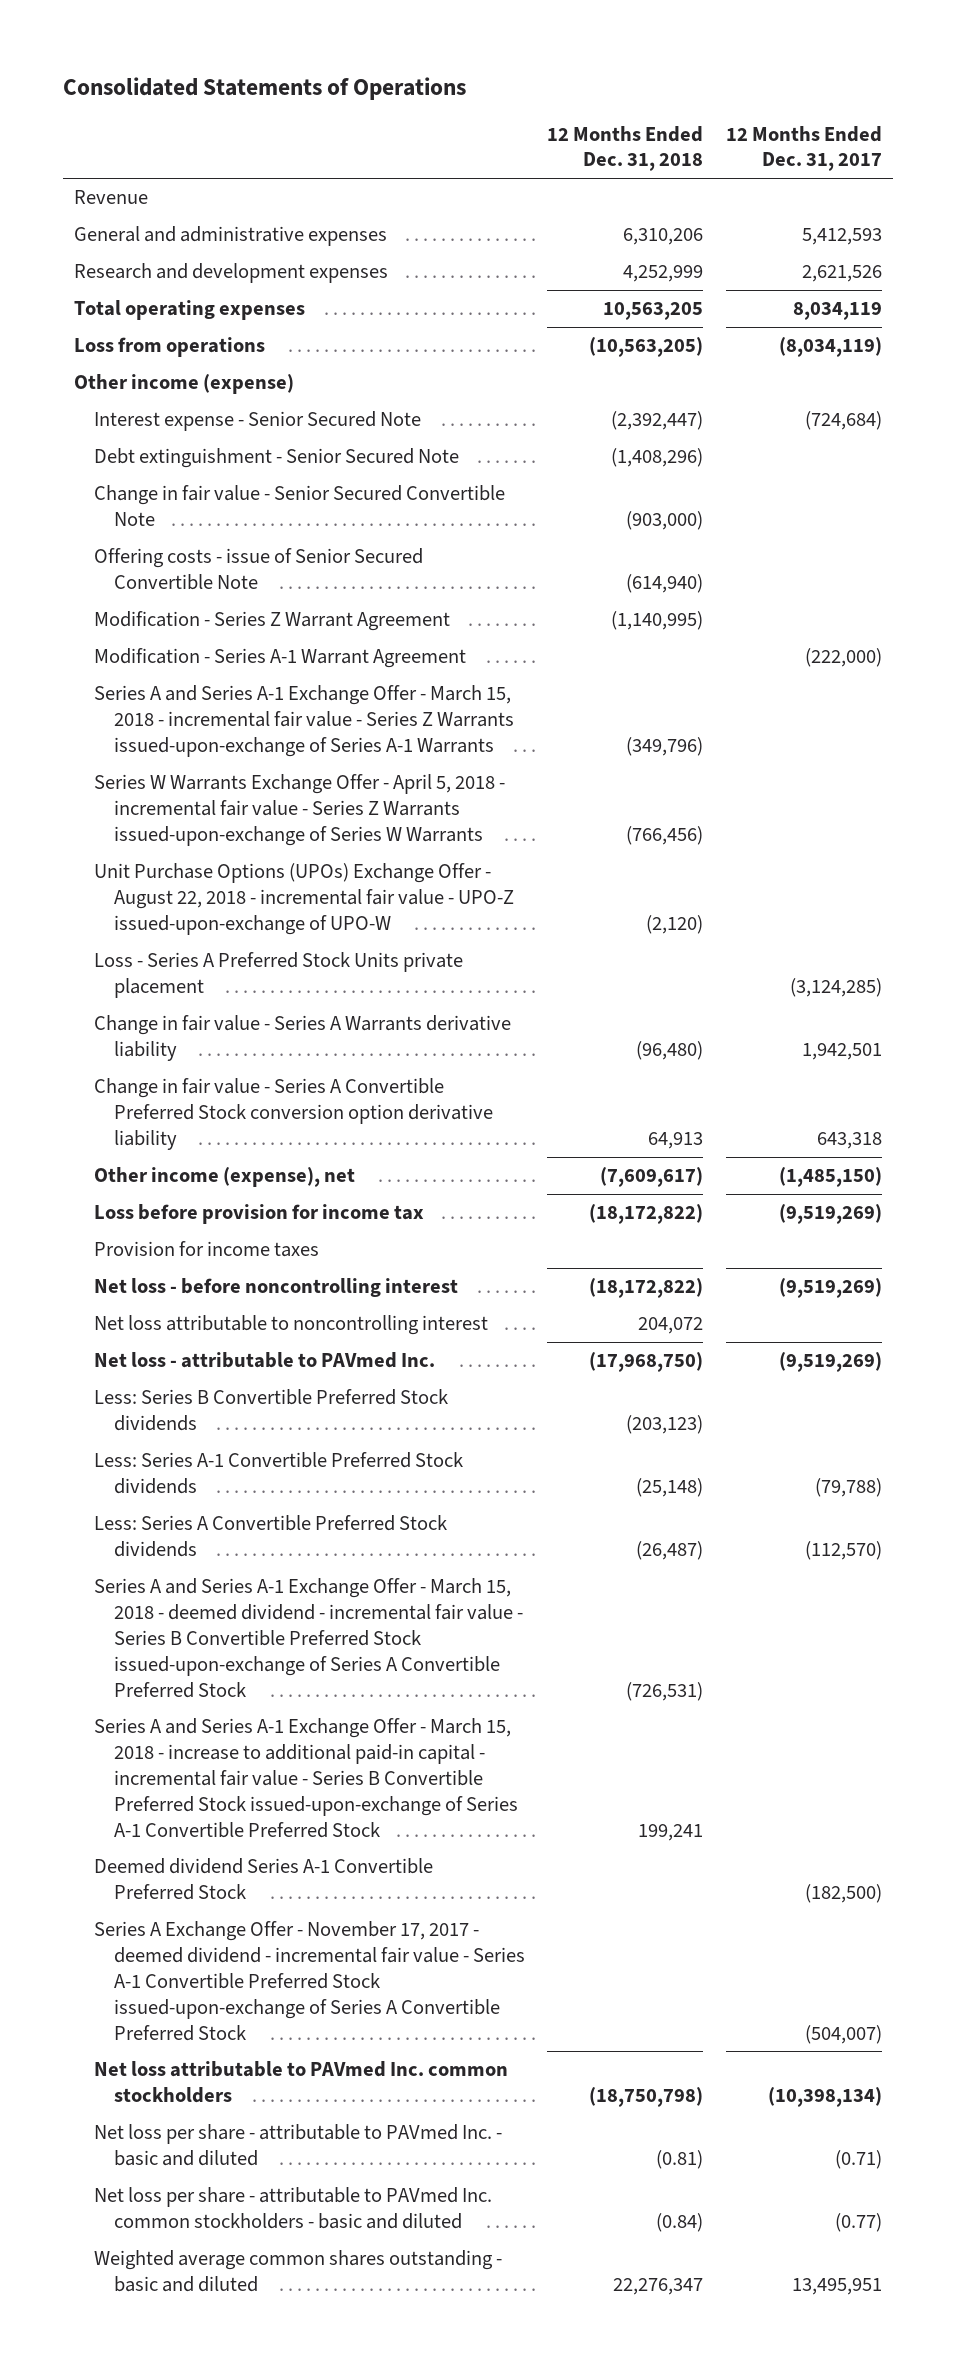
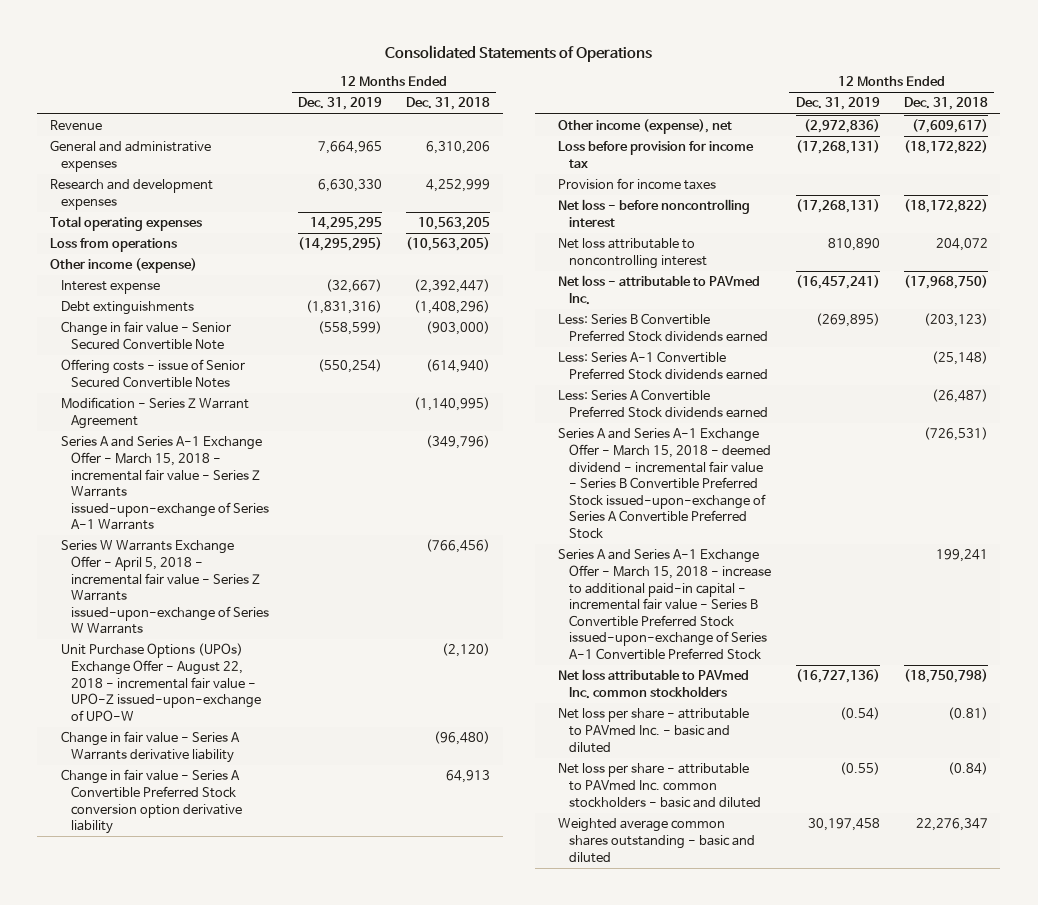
[725,125,882,172] 12 Months Ended Dec. 31, 2017 -> none
none -> [297,97,382,111] Dec. 31, 2019
[93,411,421,432] Interest expense - Senior Secured Note -> [60,280,160,295] Interest expense
[93,448,459,469] Debt extinguishment - Senior Secured Note -> [60,301,194,316] Debt extinguishments
[93,548,423,591] Offering costs - issue of Senior Secured Convertible Note -> [60,359,245,389] Offering costs - issue of Senior Secured Convertible Notes
[93,648,466,669] Modification - Series A-1 Warrant Agreement -> none
[93,952,463,999] Loss - Series A Preferred Stock Units private placement -> none
[93,1389,448,1432] Less: Series B Convertible Preferred Stock dividends -> [558,313,769,343] Less: Series B Convertible Preferred Stock dividends earned
[93,1452,463,1495] Less: Series A-1 Convertible Preferred Stock dividends -> [558,351,769,381] Less: Series A-1 Convertible Preferred Stock dividends earned
[93,1515,447,1558] Less: Series A Convertible Preferred Stock dividends -> [558,389,769,419] Less: Series A Convertible Preferred Stock dividends earned
[93,1858,433,1901] Deemed dividend Series A-1 Convertible Preferred Stock -> none
[93,1921,525,2041] Series A Exchange Offer - November 17, 2017 - deemed dividend - incremental fair value - Series A-1 Convertible Preferred Stock issued-upon-exchange of Series A Convertible Preferred Stock -> none

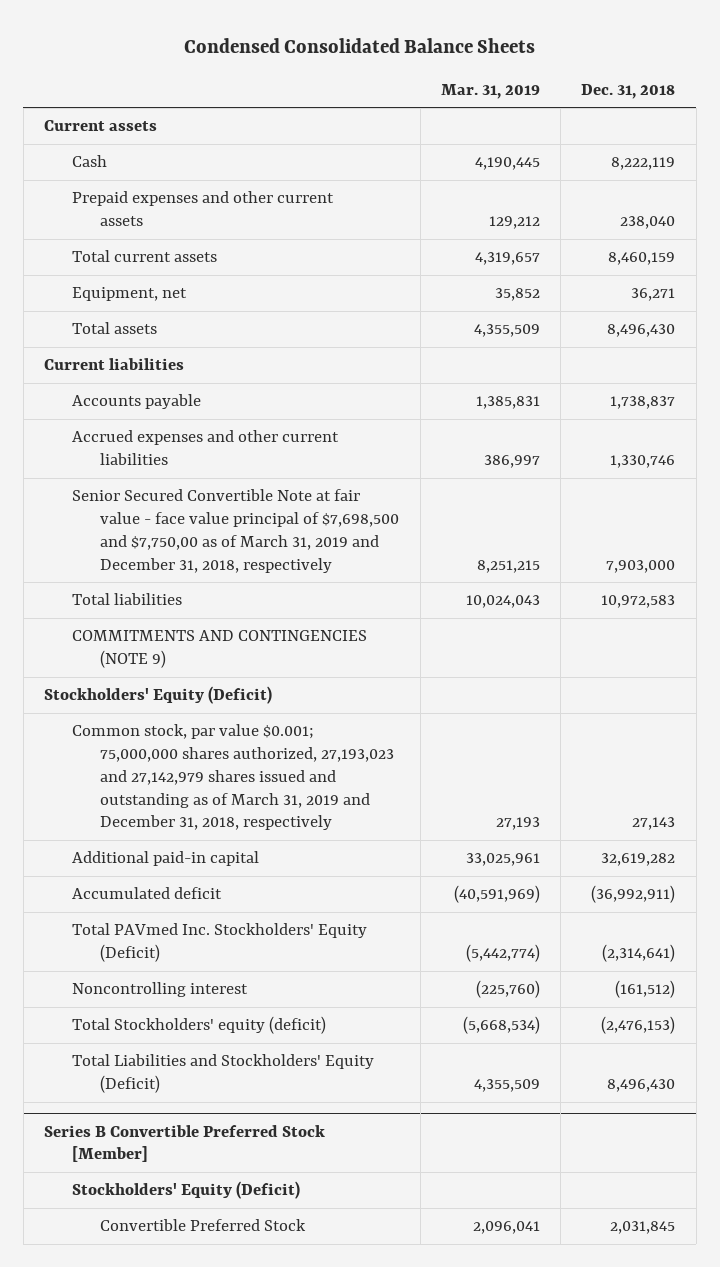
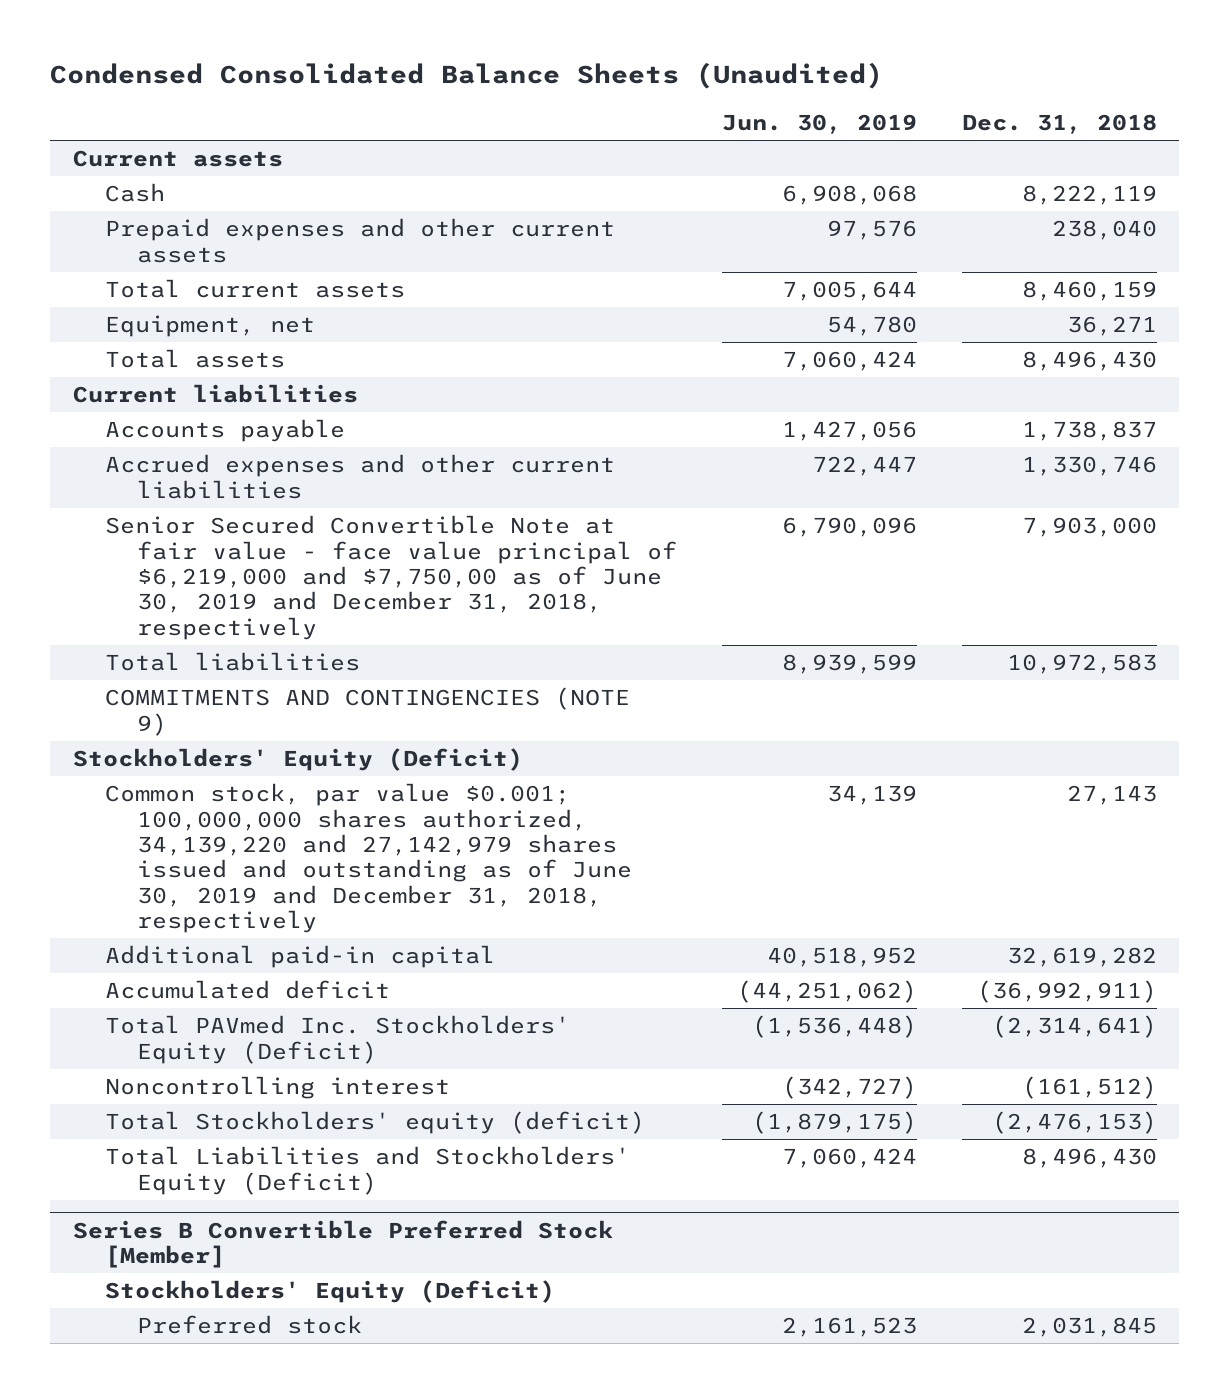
[183,37,535,53] Condensed Consolidated Balance Sheets -> [50,62,884,90] Condensed Consolidated Balance Sheets (Unaudited)
[440,83,540,99] Mar. 31, 2019 -> none
none -> [721,114,917,135] Jun. 30, 2019
[72,489,400,573] Senior Secured Convertible Note at fair value - face value principal of $7,698,500 and $7,750,00 as of March 31, 2019 and December 31, 2018, respectively -> [105,515,678,640] Senior Secured Convertible Note at fair value - face value principal of $6,219,000 and $7,750,00 as of June 30, 2019 and December 31, 2018, respectively
[72,724,395,831] Common stock, par value $0.001; 75,000,000 shares authorized, 27,193,023 and 27,142,979 shares issued and outstanding as of March 31, 2019 and December 31, 2018, respectively -> [105,783,633,933] Common stock, par value $0.001; 100,000,000 shares authorized, 34,139,220 and 27,142,979 shares issued and outstanding as of June 30, 2019 and December 31, 2018, respectively
[100,1219,307,1232] Convertible Preferred Stock -> [137,1315,363,1335] Preferred stock

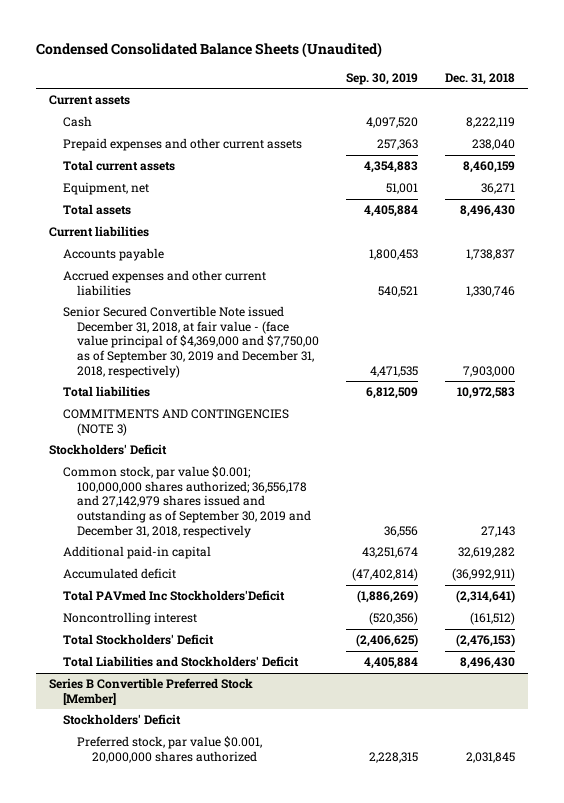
[721,114,917,135] Jun. 30, 2019 -> none
none -> [346,72,419,85] Sep. 30, 2019
[105,515,678,640] Senior Secured Convertible Note at fair value - face value principal of $6,219,000 and $7,750,00 as of June 30, 2019 and December 31, 2018, respectively -> [63,306,320,378] Senior Secured Convertible Note issued December 31, 2018, at fair value - (face value principal of $4,369,000 and $7,750,00 as of September 30, 2019 and December 31, 2018, respectively)
[105,687,631,736] COMMITMENTS AND CONTINGENCIES (NOTE 9) -> [63,409,290,436] COMMITMENTS AND CONTINGENCIES (NOTE 3)
[72,748,523,772] Stockholders' Equity (Deficit) -> [49,444,168,456] Stockholders' Deficit
[105,783,633,933] Common stock, par value $0.001; 100,000,000 shares authorized, 34,139,220 and 27,142,979 shares issued and outstanding as of June 30, 2019 and December 31, 2018, respectively -> [63,466,312,538] Common stock, par value $0.001; 100,000,000 shares authorized; 36,556,178 and 27,142,979 shares issued and outstanding as of September 30, 2019 and December 31, 2018, respectively
[105,1015,571,1064] Total PAVmed Inc. Stockholders' Equity (Deficit) -> [63,590,286,602] Total PAVmed Inc Stockholders'Deficit
[105,1111,646,1135] Total Stockholders' equity (deficit) -> [63,634,215,646] Total Stockholders' Deficit
[105,1146,631,1195] Total Liabilities and Stockholders' Equity (Deficit) -> [63,656,300,668] Total Liabilities and Stockholders' Deficit
[105,1280,556,1304] Stockholders' Equity (Deficit) -> [63,714,182,726] Stockholders' Deficit
[137,1315,363,1335] Preferred stock -> [77,736,263,763] Preferred stock, par value $0.001, 20,000,000 shares authorized

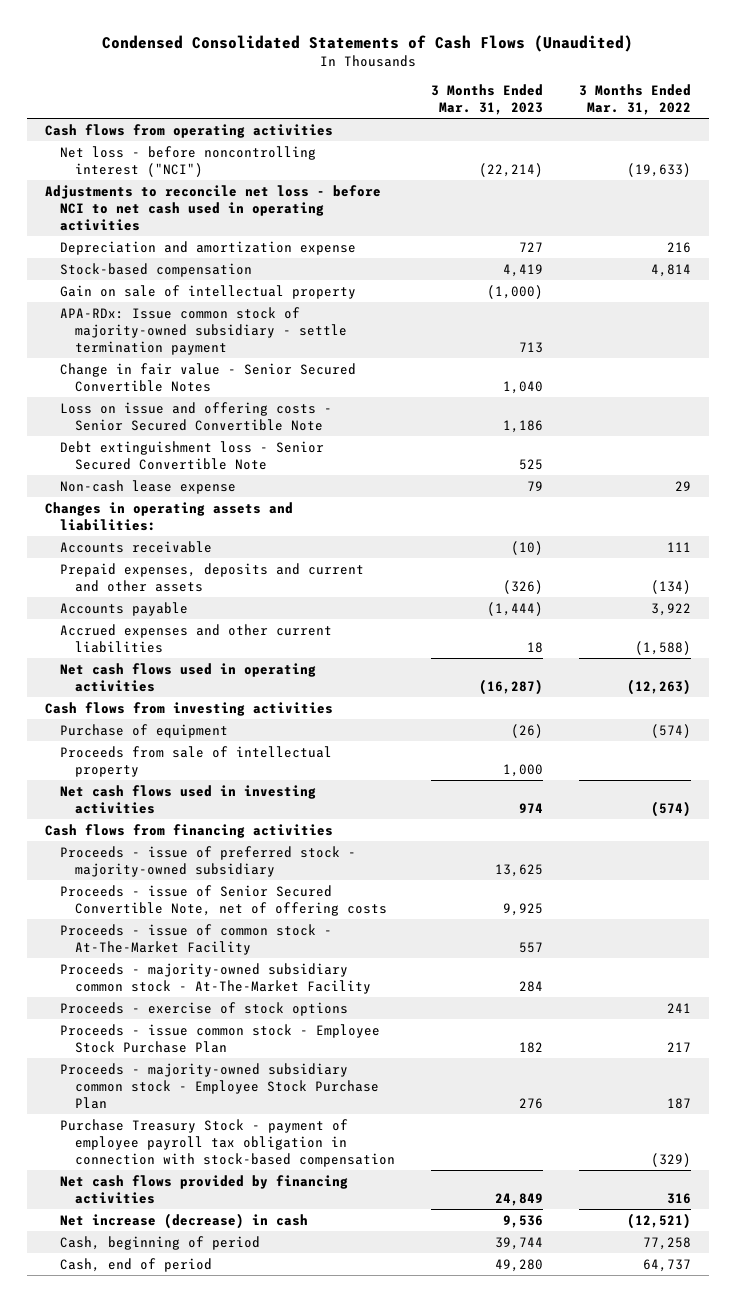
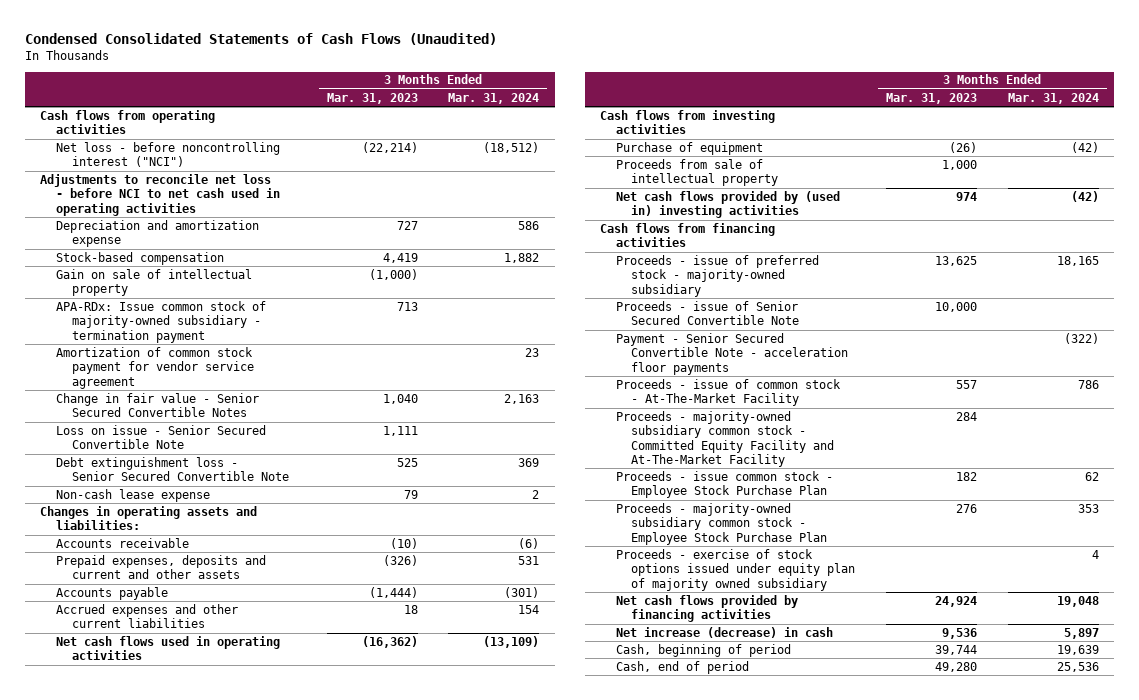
[578,84,691,116] 3 Months Ended Mar. 31, 2022 -> none
none -> [448,92,540,104] Mar. 31, 2024
[59,306,347,355] APA-RDx: Issue common stock of majority-owned subsidiary - settle termination payment -> [56,300,267,343] APA-RDx: Issue common stock of majority-owned subsidiary - termination payment
none -> [56,346,254,389] Amortization of common stock payment for vendor service agreement
[59,401,332,431] Loss on issue and offering costs - Senior Secured Convertible Note -> [56,424,267,450] Loss on issue - Senior Secured Convertible Note
[502,419,543,433] 1,186 -> [382,425,418,436] 1,111
[478,678,543,695] (16,287) -> [361,635,418,648] (16,362)
[59,784,316,814] Net cash flows used in investing activities -> [615,190,840,219] Net cash flows provided by (used in) investing activities
[59,884,387,916] Proceeds - issue of Senior Secured Convertible Note, net of offering costs -> [615,300,800,326] Proceeds - issue of Senior Secured Convertible Note
[502,902,543,916] 9,925 -> [935,301,978,312] 10,000
none -> [615,332,849,375] Payment - Senior Secured Convertible Note - acceleration floor payments
[59,1001,348,1016] Proceeds - exercise of stock options -> none
[59,962,371,994] Proceeds - majority-owned subsidiary common stock - At-The-Market Facility -> [615,410,835,467] Proceeds - majority-owned subsidiary common stock - Committed Equity Facility and At-The-Market Facility
[59,1118,395,1167] Purchase Treasury Stock - payment of employee payroll tax obligation in connection with stock-based compensation -> none
none -> [615,548,856,591] Proceeds - exercise of stock options issued under equity plan of majority owned subsidiary
[494,1192,543,1206] 24,849 -> [935,595,978,607] 24,924

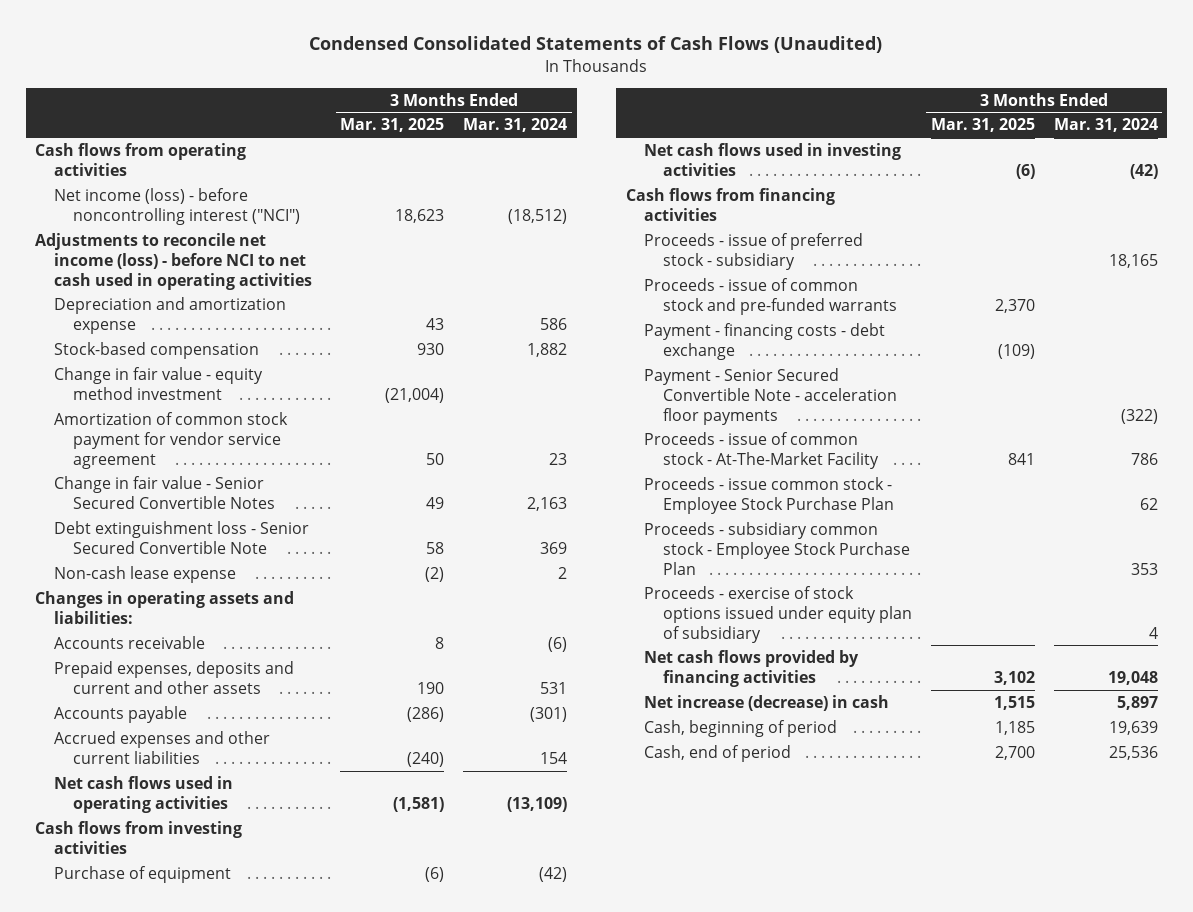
[326,92,418,104] Mar. 31, 2023 -> none
none -> [340,118,445,133] Mar. 31, 2025
[56,141,281,168] Net loss - before noncontrolling interest ("NCI") -> [53,187,300,225] Net income (loss) - before noncontrolling interest ("NCI")
[40,173,281,216] Adjustments to reconcile net loss - before NCI to net cash used in operating activities -> [35,232,312,290] Adjustments to reconcile net income (loss) - before NCI to net cash used in operating activities
[56,268,253,297] Gain on sale of intellectual property -> none
[56,300,267,343] APA-RDx: Issue common stock of majority-owned subsidiary - termination payment -> none
none -> [53,366,263,400] Change in fair value - equity method investment
[56,424,267,450] Loss on issue - Senior Secured Convertible Note -> none
[615,158,779,187] Proceeds from sale of intellectual property -> none
[615,190,840,219] Net cash flows provided by (used in) investing activities -> [644,142,902,176] Net cash flows used in investing activities
[615,300,800,326] Proceeds - issue of Senior Secured Convertible Note -> none
[615,254,819,297] Proceeds - issue of preferred stock - majority-owned subsidiary -> [644,232,864,270] Proceeds - issue of preferred stock - subsidiary
none -> [644,277,897,315] Proceeds - issue of common stock and pre-funded warrants
none -> [644,322,886,360] Payment - financing costs - debt exchange
[615,410,835,467] Proceeds - majority-owned subsidiary common stock - Committed Equity Facility and At-The-Market Facility -> none
[615,502,828,545] Proceeds - majority-owned subsidiary common stock - Employee Stock Purchase Plan -> [644,521,910,575] Proceeds - subsidiary common stock - Employee Stock Purchase Plan
[615,548,856,591] Proceeds - exercise of stock options issued under equity plan of majority owned subsidiary -> [644,585,912,643] Proceeds - exercise of stock options issued under equity plan of subsidiary

